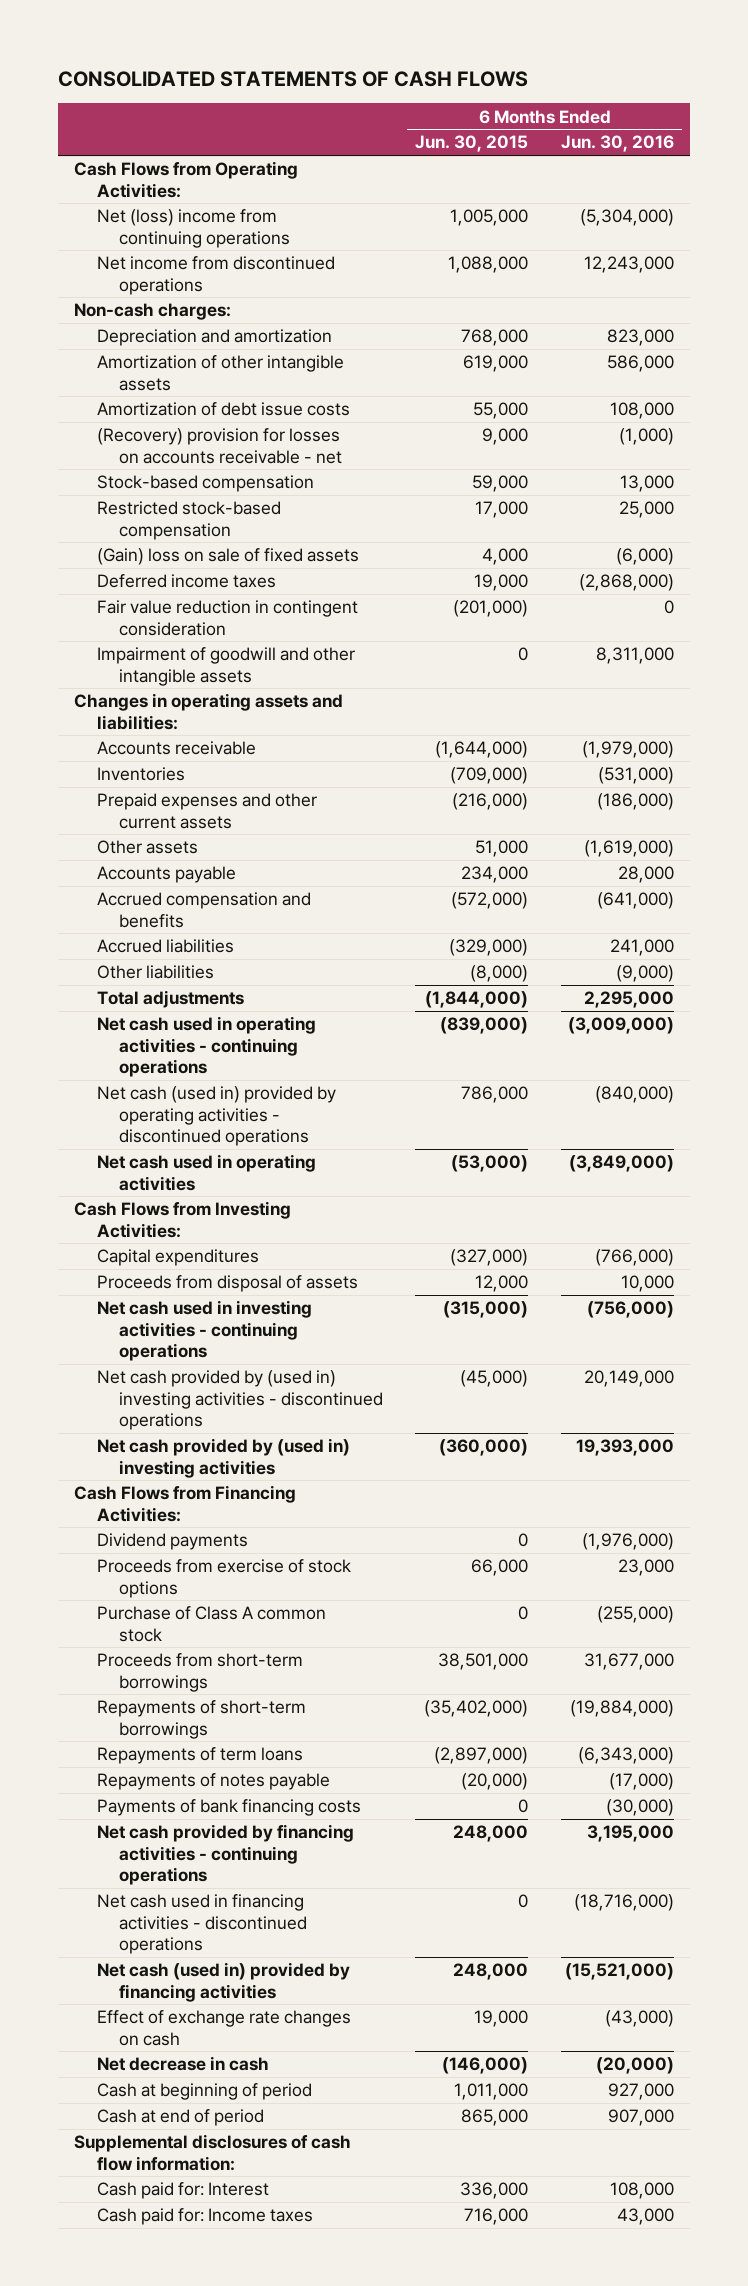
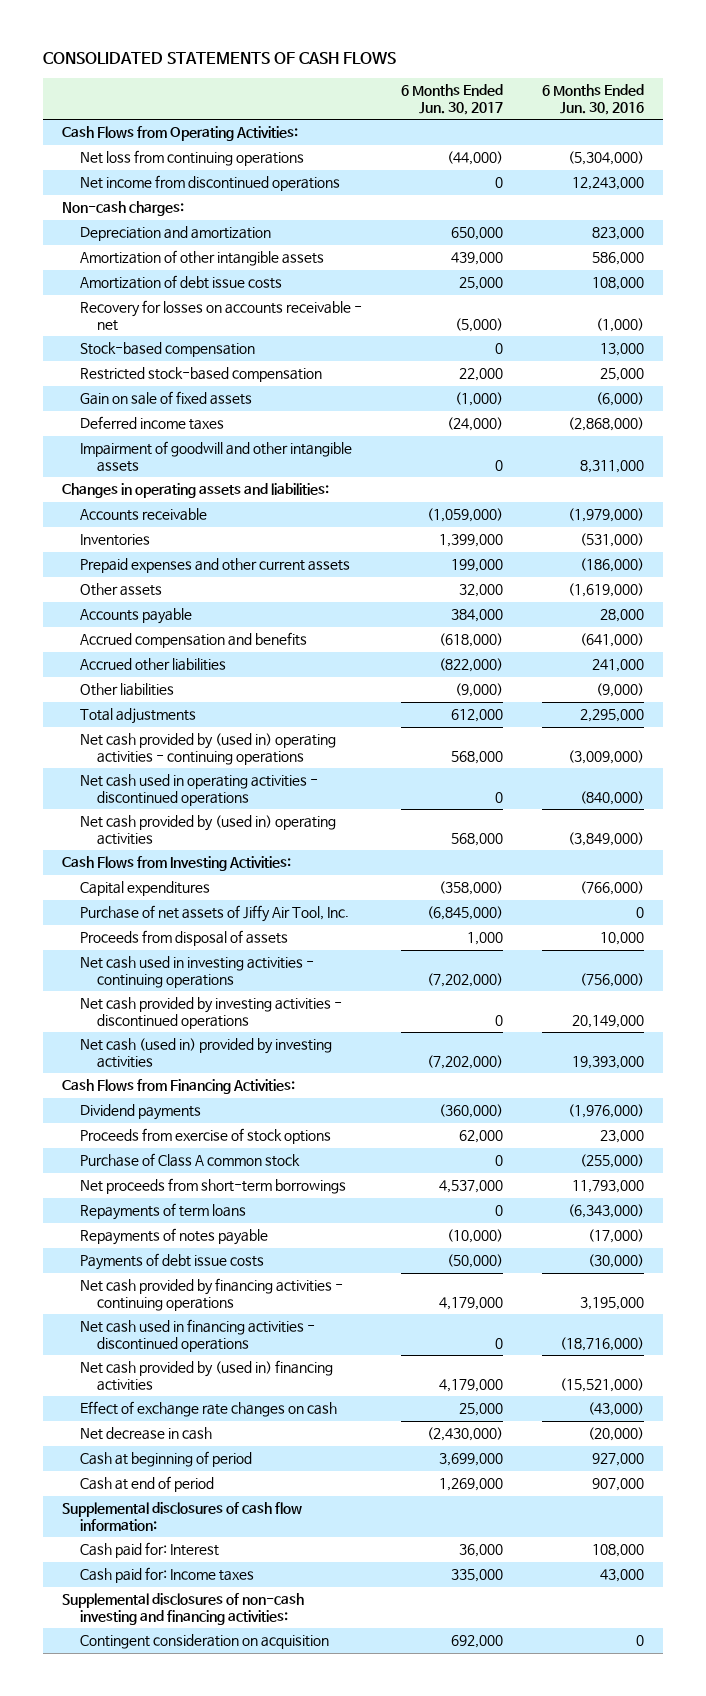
[415,135,529,153] Jun. 30, 2015 -> none
none -> [400,84,503,115] 6 Months Ended Jun. 30, 2017
[96,209,290,248] Net (loss) income from continuing operations -> [79,150,304,167] Net loss from continuing operations
[96,428,342,464] (Recovery) provision for losses on accounts receivable - net -> [79,300,362,331] Recovery for losses on accounts receivable - net
[96,548,359,566] (Gain) loss on sale of fixed assets -> [79,391,252,406] Gain on sale of fixed assets
[96,600,358,636] Fair value reduction in contingent consideration -> none
[96,939,234,954] Accrued liabilities -> [79,658,226,672] Accrued other liabilities
[96,1016,316,1078] Net cash used in operating activities - continuing operations -> [79,733,336,765] Net cash provided by (used in) operating activities - continuing operations
[96,1086,336,1147] Net cash (used in) provided by operating activities - discontinued operations -> [79,774,318,806] Net cash used in operating activities - discontinued operations
[96,1154,316,1191] Net cash used in operating activities -> [79,815,336,845] Net cash provided by (used in) operating activities
none -> [79,905,349,923] Purchase of net assets of Jiffy Air Tool, Inc.
[96,1370,383,1431] Net cash provided by (used in) investing activities - discontinued operations -> [79,997,342,1029] Net cash provided by investing activities - discontinued operations
[96,1438,350,1478] Net cash provided by (used in) investing activities -> [79,1038,332,1068] Net cash (used in) provided by investing activities
[96,1700,306,1739] Repayments of short-term borrowings -> none
[96,1653,303,1692] Proceeds from short-term borrowings -> [79,1178,346,1195] Net proceeds from short-term borrowings
[583,1653,674,1671] 31,677,000 -> [571,1180,644,1194] 11,793,000
[96,1799,361,1817] Payments of bank financing costs -> none
none -> [79,1253,264,1271] Payments of debt issue costs
[96,1962,350,2002] Net cash (used in) provided by financing activities -> [79,1360,333,1391] Net cash provided by (used in) financing activities
none -> [62,1593,305,1625] Supplemental disclosures of non-cash investing and financing activities:
none -> [79,1634,329,1650] Contingent consideration on acquisition

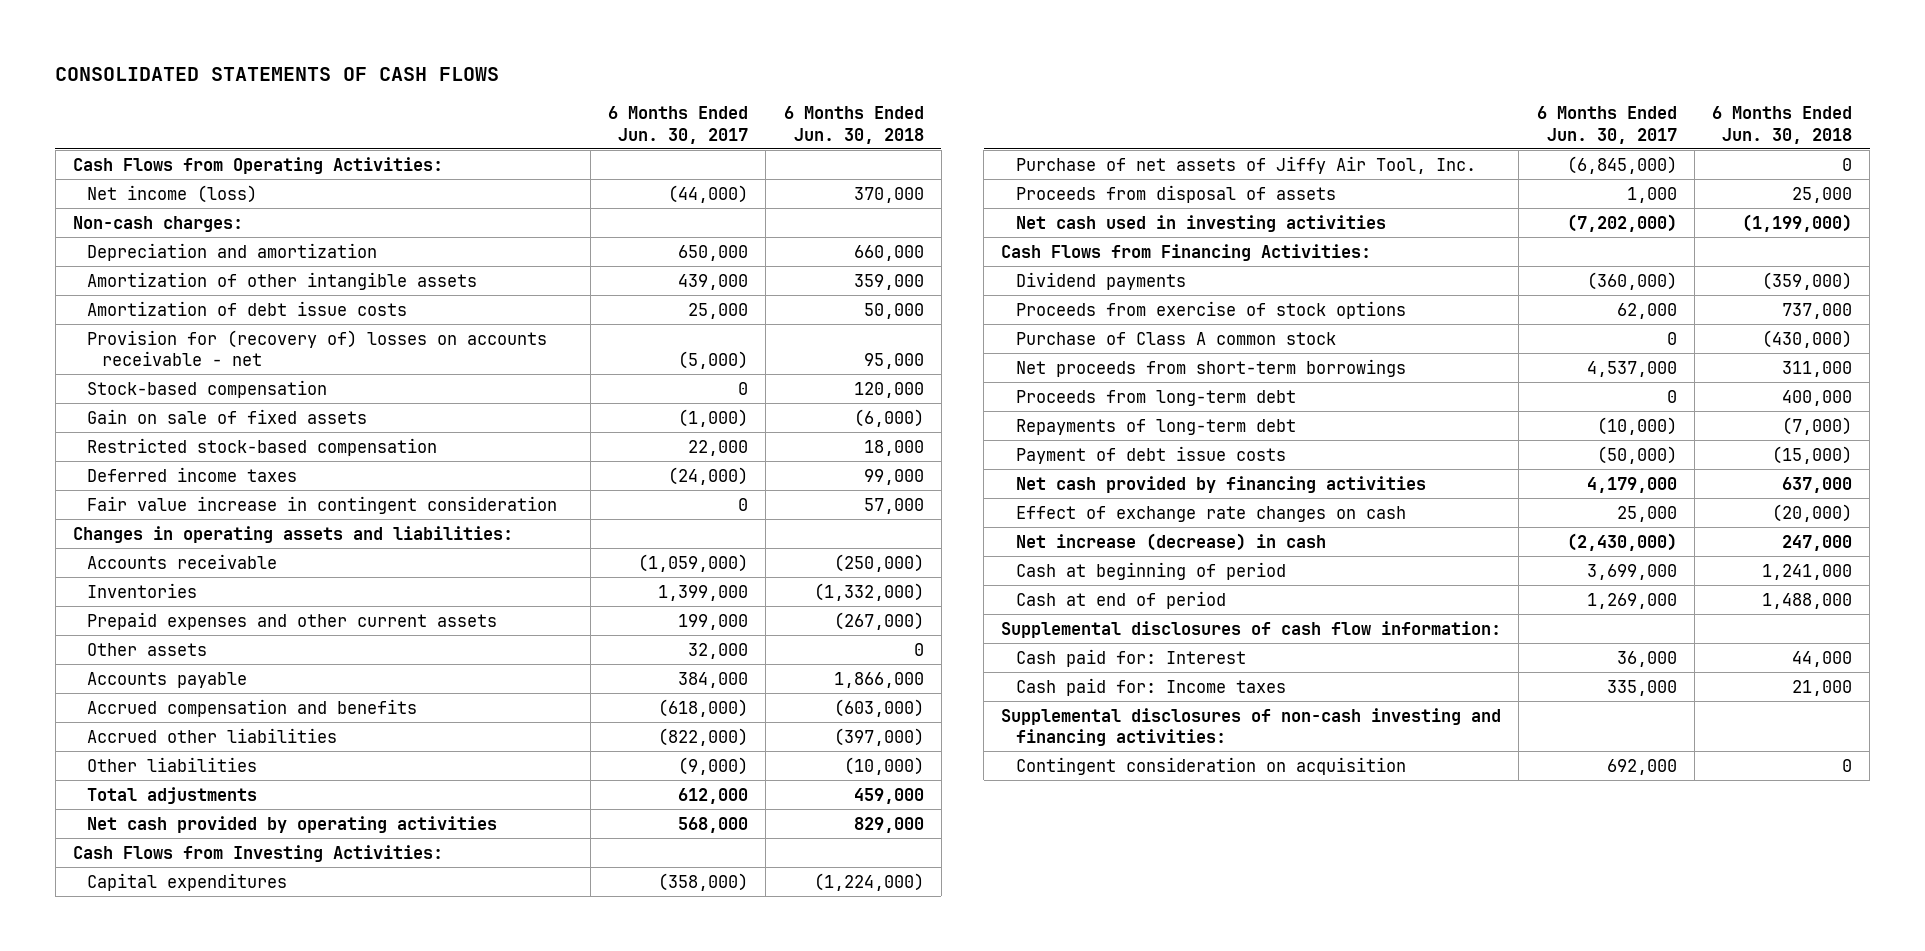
[541,84,644,115] 6 Months Ended Jun. 30, 2016 -> none
none -> [783,105,924,144] 6 Months Ended Jun. 30, 2018
[79,150,304,167] Net loss from continuing operations -> none
[79,175,340,192] Net income from discontinued operations -> none
none -> [87,184,258,203] Net income (loss)
[79,300,362,331] Recovery for losses on accounts receivable - net -> [87,329,548,367] Provision for (recovery of) losses on accounts receivable - net
[79,367,322,383] Restricted stock-based compensation -> [87,437,438,456] Restricted stock-based compensation
[79,441,352,472] Impairment of goodwill and other intangible assets -> none
none -> [87,495,558,514] Fair value increase in contingent consideration
[79,733,336,765] Net cash provided by (used in) operating activities - continuing operations -> none
[79,774,318,806] Net cash used in operating activities - discontinued operations -> none
[79,815,336,845] Net cash provided by (used in) operating activities -> [87,815,498,833] Net cash provided by operating activities
[79,956,314,988] Net cash used in investing activities - continuing operations -> none
[79,997,342,1029] Net cash provided by investing activities - discontinued operations -> none
[79,1038,332,1068] Net cash (used in) provided by investing activities -> [1015,214,1386,232] Net cash used in investing activities
[79,1228,268,1246] Repayments of notes payable -> none
[79,1278,343,1311] Net cash provided by financing activities - continuing operations -> none
[79,1319,315,1352] Net cash used in financing activities - discontinued operations -> none
none -> [1015,389,1296,406] Proceeds from long-term debt
[79,1203,246,1221] Repayments of term loans -> [1015,418,1296,435] Repayments of long-term debt
[494,1205,503,1217] 0 -> [1596,416,1677,435] (10,000)
[79,1253,264,1271] Payments of debt issue costs -> [1015,445,1286,464] Payment of debt issue costs
[79,1360,333,1391] Net cash provided by (used in) financing activities -> [1015,475,1426,493] Net cash provided by financing activities
[79,1427,212,1441] Net decrease in cash -> [1015,532,1326,551] Net increase (decrease) in cash

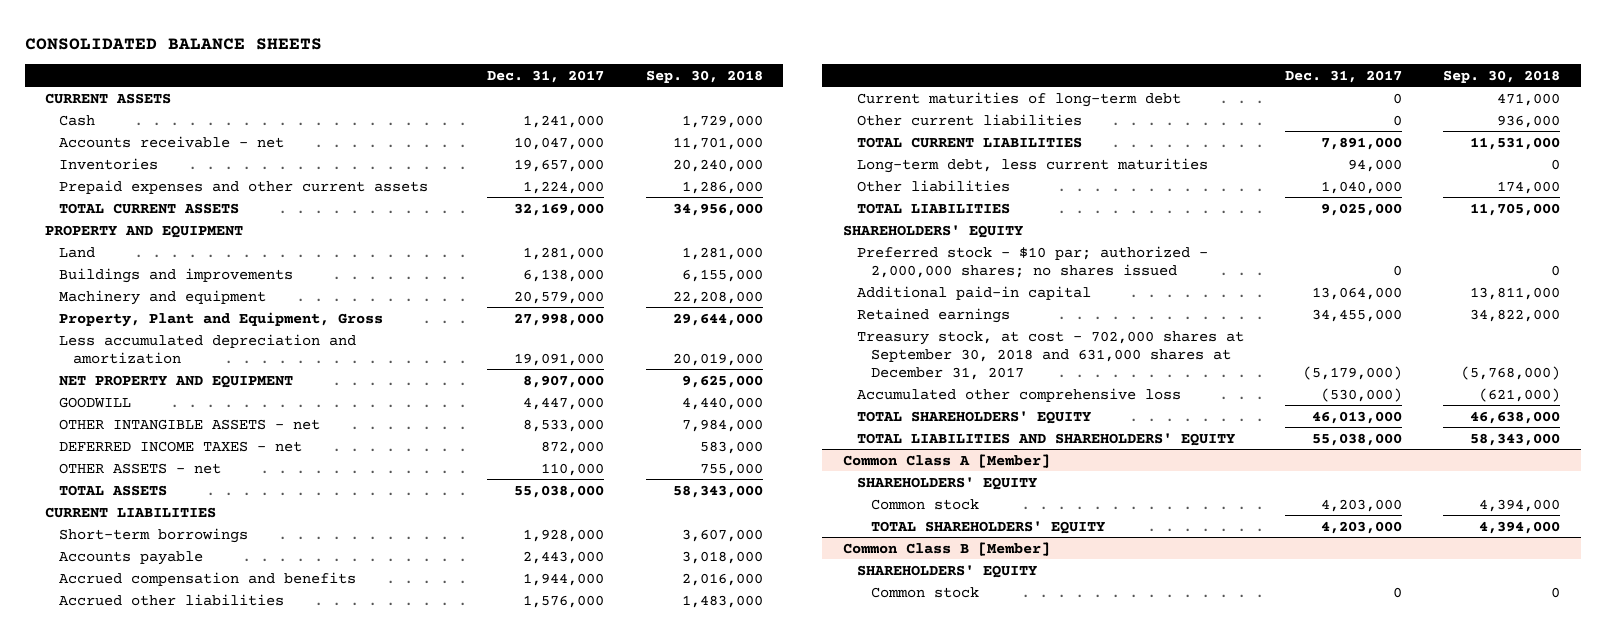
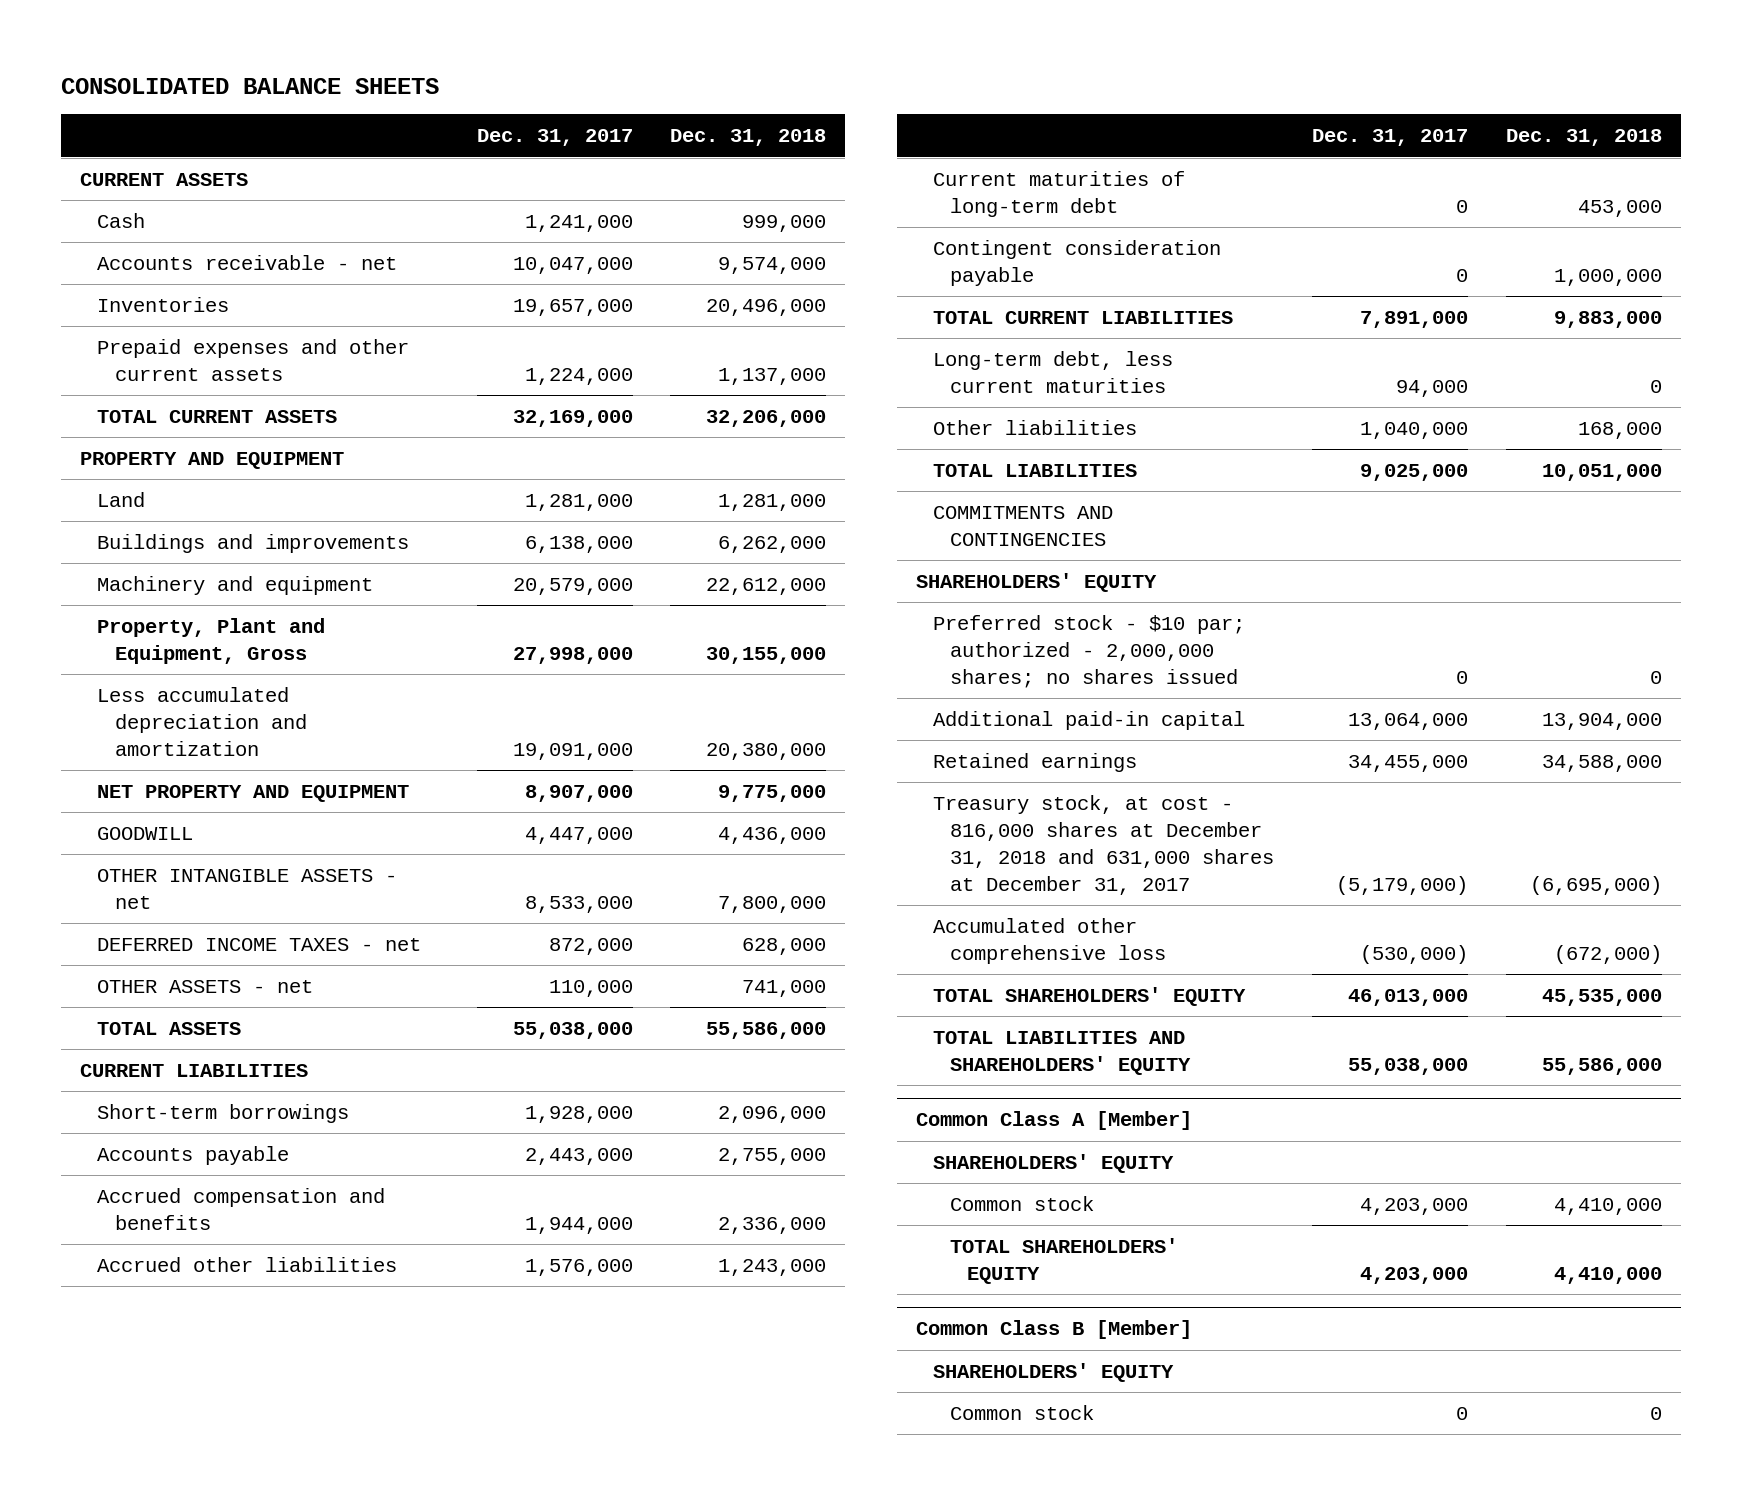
[645,69,763,83] Sep. 30, 2018 -> none
none -> [670,129,827,147] Dec. 31, 2018
[856,113,1082,126] Other current liabilities -> none
none -> [933,240,1222,286] Contingent consideration payable
none -> [933,506,1114,546] COMMITMENTS AND CONTINGENCIES
[856,330,1244,380] Treasury stock, at cost - 702,000 shares at September 30, 2018 and 631,000 shares at December 31, 2017 -> [933,795,1275,895] Treasury stock, at cost - 816,000 shares at December 31, 2018 and 631,000 shares at December 31, 2017

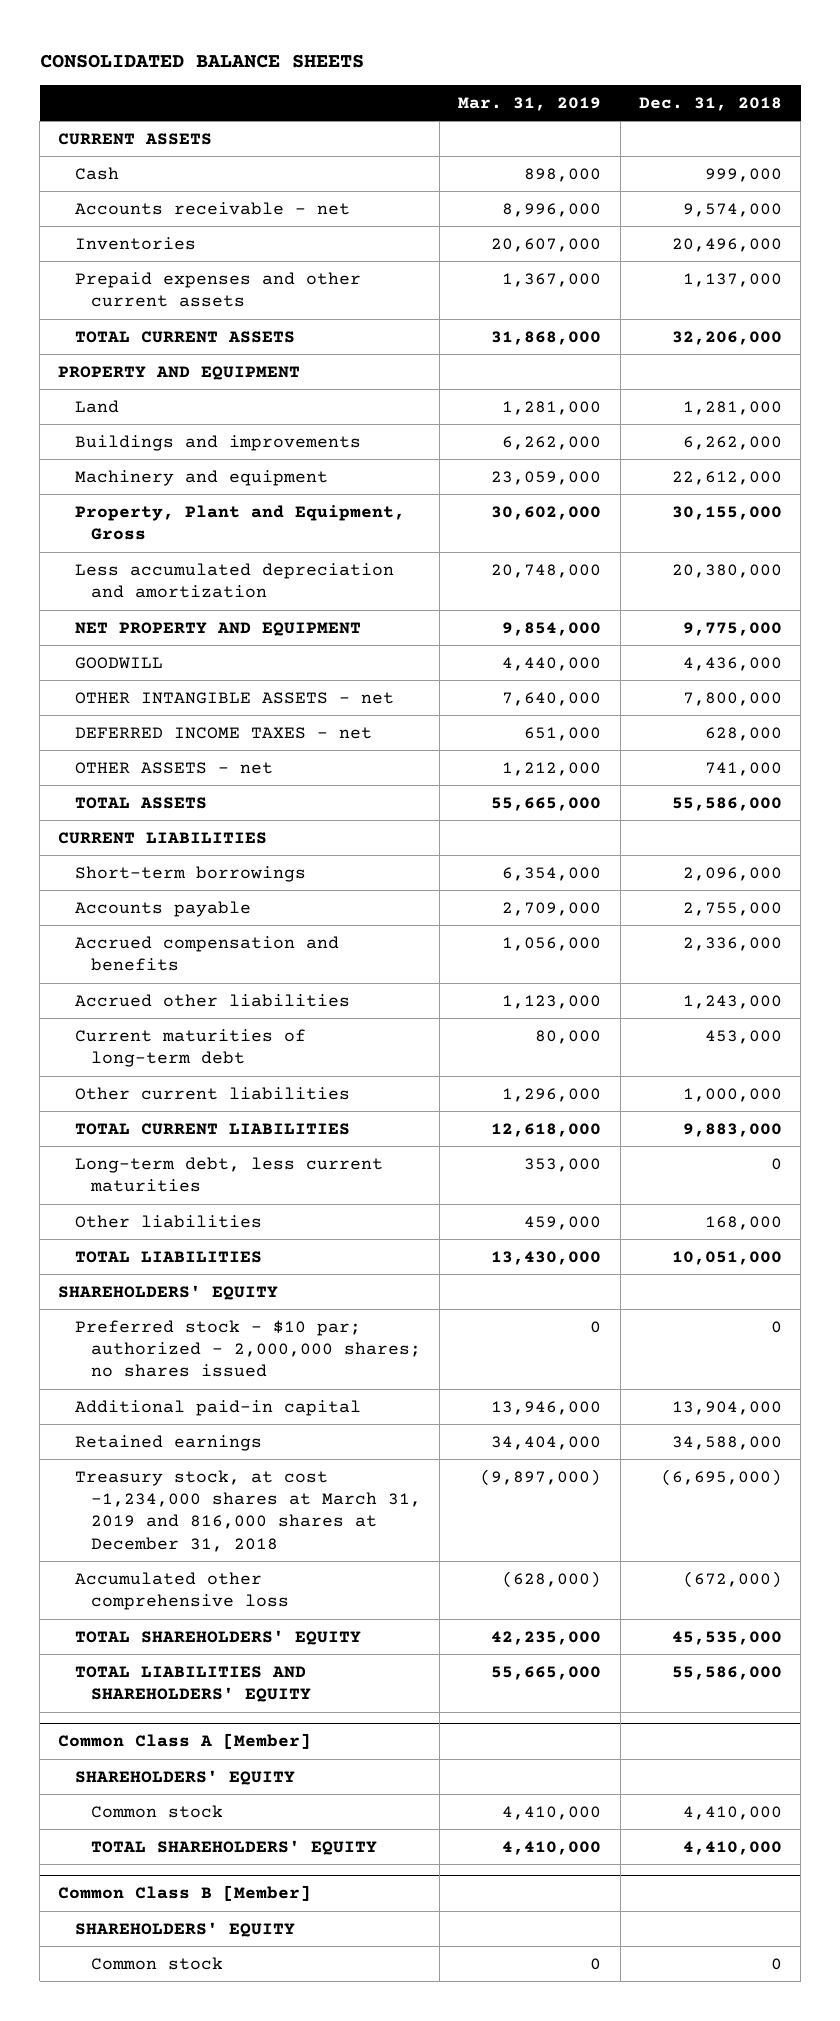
[476,129,633,147] Dec. 31, 2017 -> none
none -> [458,96,602,111] Mar. 31, 2019
[933,240,1222,286] Contingent consideration payable -> none
none -> [74,1086,350,1100] Other current liabilities
[933,506,1114,546] COMMITMENTS AND CONTINGENCIES -> none
[933,795,1275,895] Treasury stock, at cost - 816,000 shares at December 31, 2018 and 631,000 shares at December 31, 2017 -> [74,1469,421,1552] Treasury stock, at cost -1,234,000 shares at March 31, 2019 and 816,000 shares at December 31, 2018

